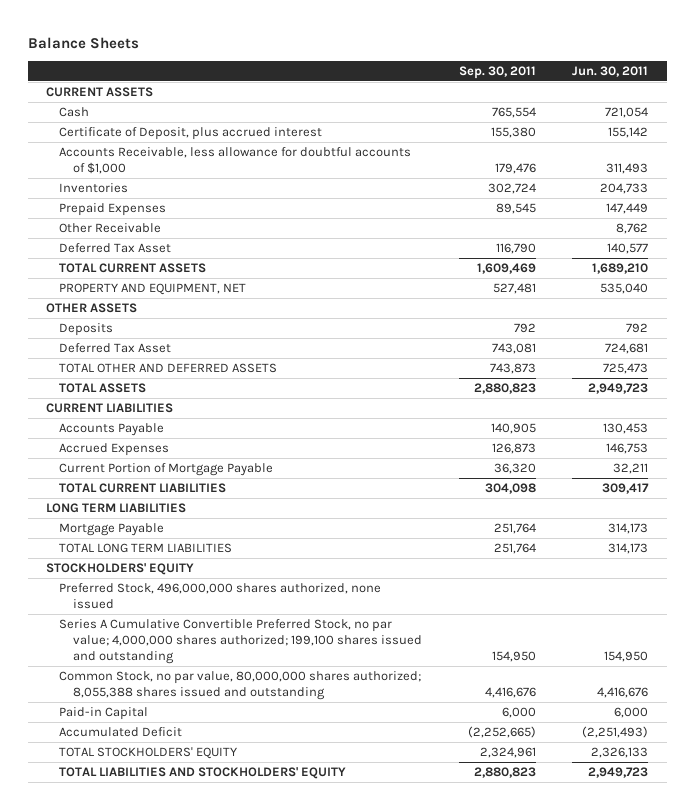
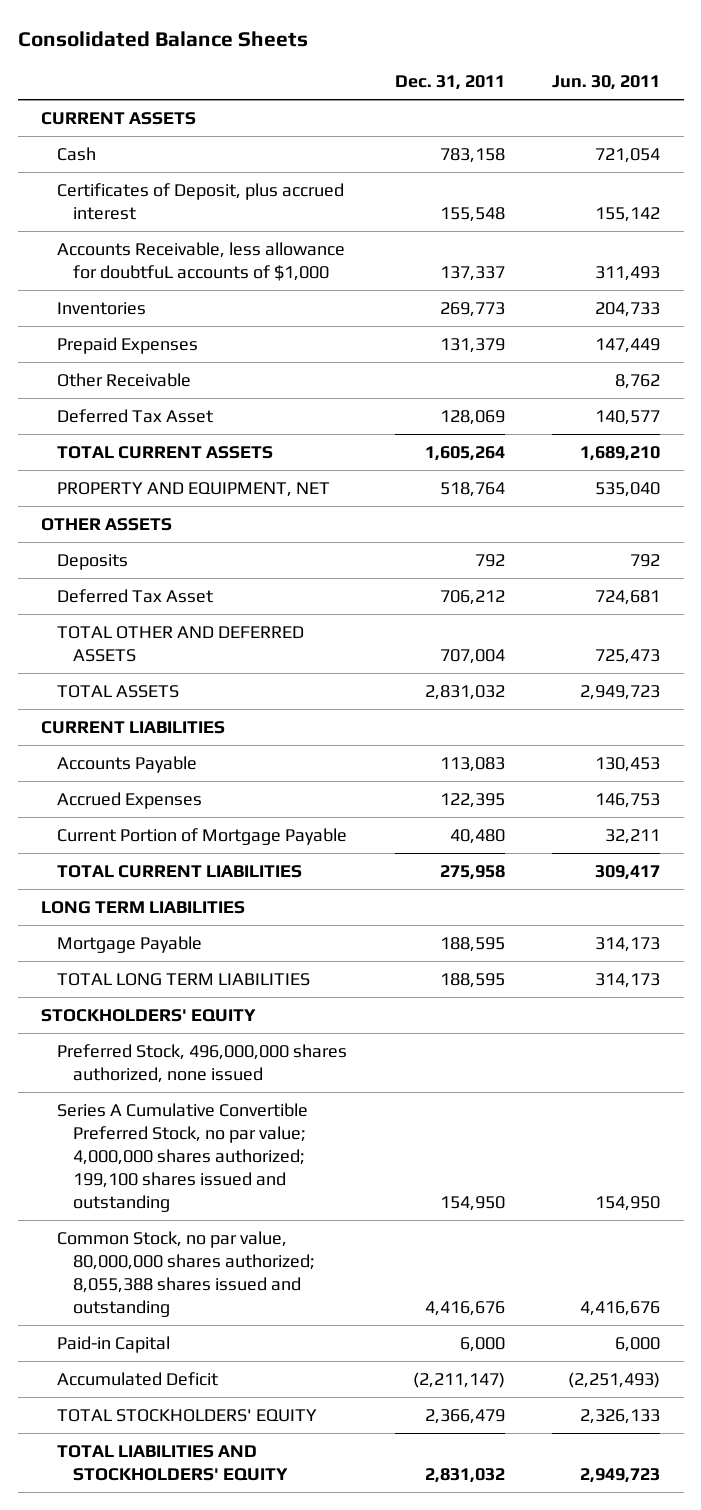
[27,37,139,50] Balance Sheets -> [17,30,308,47] Consolidated Balance Sheets
[458,66,536,80] Sep. 30, 2011 -> none
none -> [394,75,505,91] Dec. 31, 2011
[59,126,323,140] Certificate of Deposit, plus accrued interest -> [57,182,345,220] Certificates of Deposit, plus accrued interest
[59,146,412,175] Accounts Receivable, less allowance for doubtful accounts of $1,000 -> [57,241,346,281] Accounts Receivable, less allowance for doubtfuL accounts of $1,000

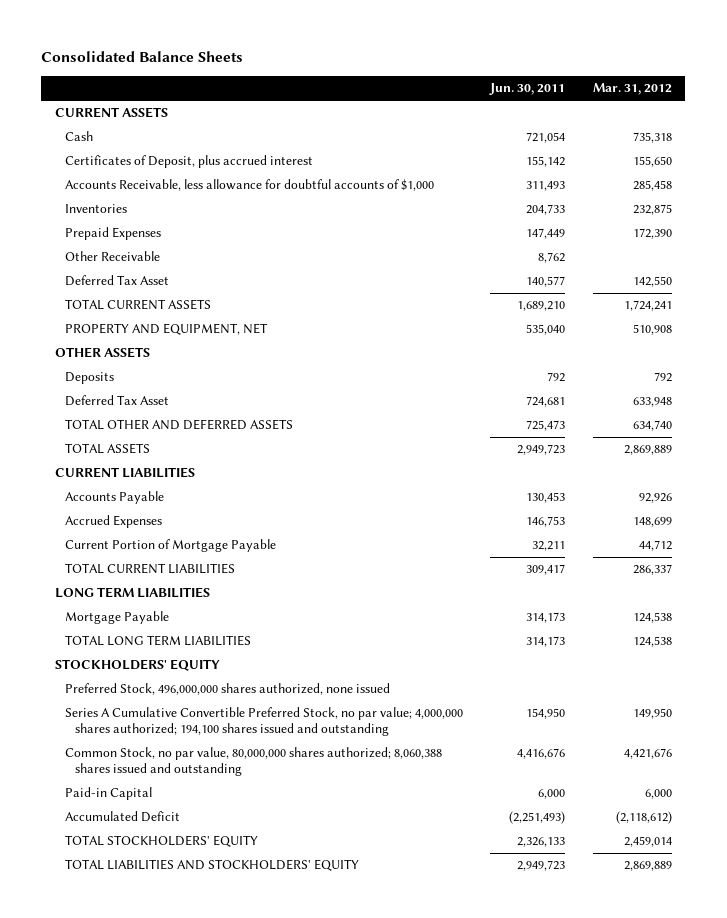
[394,75,505,91] Dec. 31, 2011 -> none
none -> [592,83,672,96] Mar. 31, 2012
[57,241,346,281] Accounts Receivable, less allowance for doubtfuL accounts of $1,000 -> [64,179,434,192] Accounts Receivable, less allowance for doubtful accounts of $1,000
[57,1102,309,1213] Series A Cumulative Convertible Preferred Stock, no par value; 4,000,000 shares authorized; 199,100 shares issued and outstanding -> [64,707,463,737] Series A Cumulative Convertible Preferred Stock, no par value; 4,000,000 shares authorized; 194,100 shares issued and outstanding
[57,1230,316,1318] Common Stock, no par value, 80,000,000 shares authorized; 8,055,388 shares issued and outstanding -> [64,747,442,777] Common Stock, no par value, 80,000,000 shares authorized; 8,060,388 shares issued and outstanding

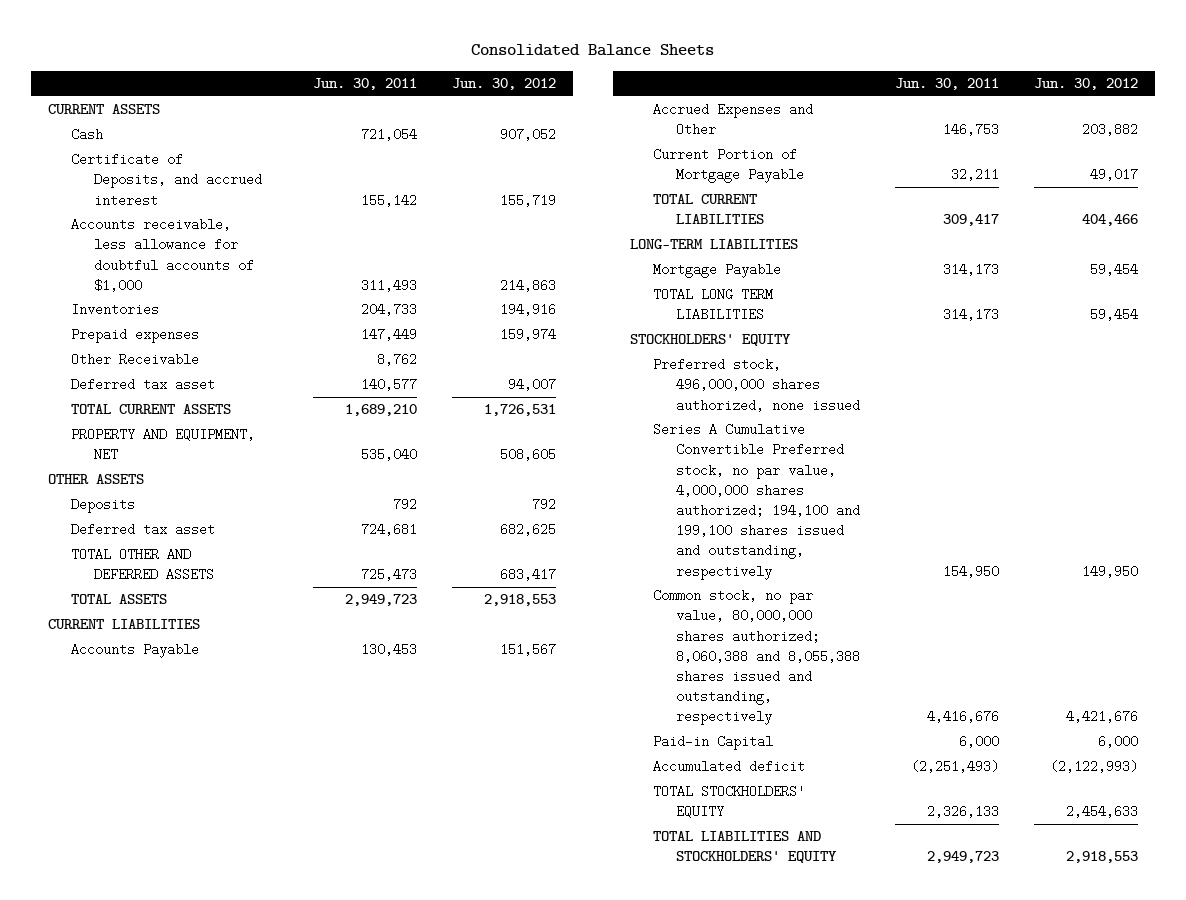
[592,83,672,96] Mar. 31, 2012 -> none
none -> [451,78,556,91] Jun. 30, 2012
[64,155,313,169] Certificates of Deposit, plus accrued interest -> [71,153,263,207] Certificate of Deposits, and accrued interest
[64,179,434,192] Accounts Receivable, less allowance for doubtful accounts of $1,000 -> [71,218,255,292] Accounts receivable, less allowance for doubtful accounts of $1,000
[64,227,161,241] Prepaid Expenses -> [71,328,200,344] Prepaid expenses
[64,275,169,287] Deferred Tax Asset -> [71,378,216,392] Deferred tax asset
[64,395,169,407] Deferred Tax Asset -> [71,523,216,537] Deferred tax asset
[64,515,162,529] Accrued Expenses -> [653,103,814,137] Accrued Expenses and Other
[54,587,210,599] LONG TERM LIABILITIES -> [630,239,799,250] LONG-TERM LIABILITIES
[64,683,390,696] Preferred Stock, 496,000,000 shares authorized, none issued -> [653,358,861,412] Preferred stock, 496,000,000 shares authorized, none issued
[64,707,463,737] Series A Cumulative Convertible Preferred Stock, no par value; 4,000,000 shares authorized; 194,100 shares issued and outstanding -> [653,423,861,580] Series A Cumulative Convertible Preferred stock, no par value, 4,000,000 shares authorized; 194,100 and 199,100 shares issued and outstanding, respectively
[64,747,442,777] Common Stock, no par value, 80,000,000 shares authorized; 8,060,388 shares issued and outstanding -> [653,589,861,726] Common stock, no par value, 80,000,000 shares authorized; 8,060,388 and 8,055,388 shares issued and outstanding, respectively
[64,811,180,823] Accumulated Deficit -> [653,760,806,774] Accumulated deficit

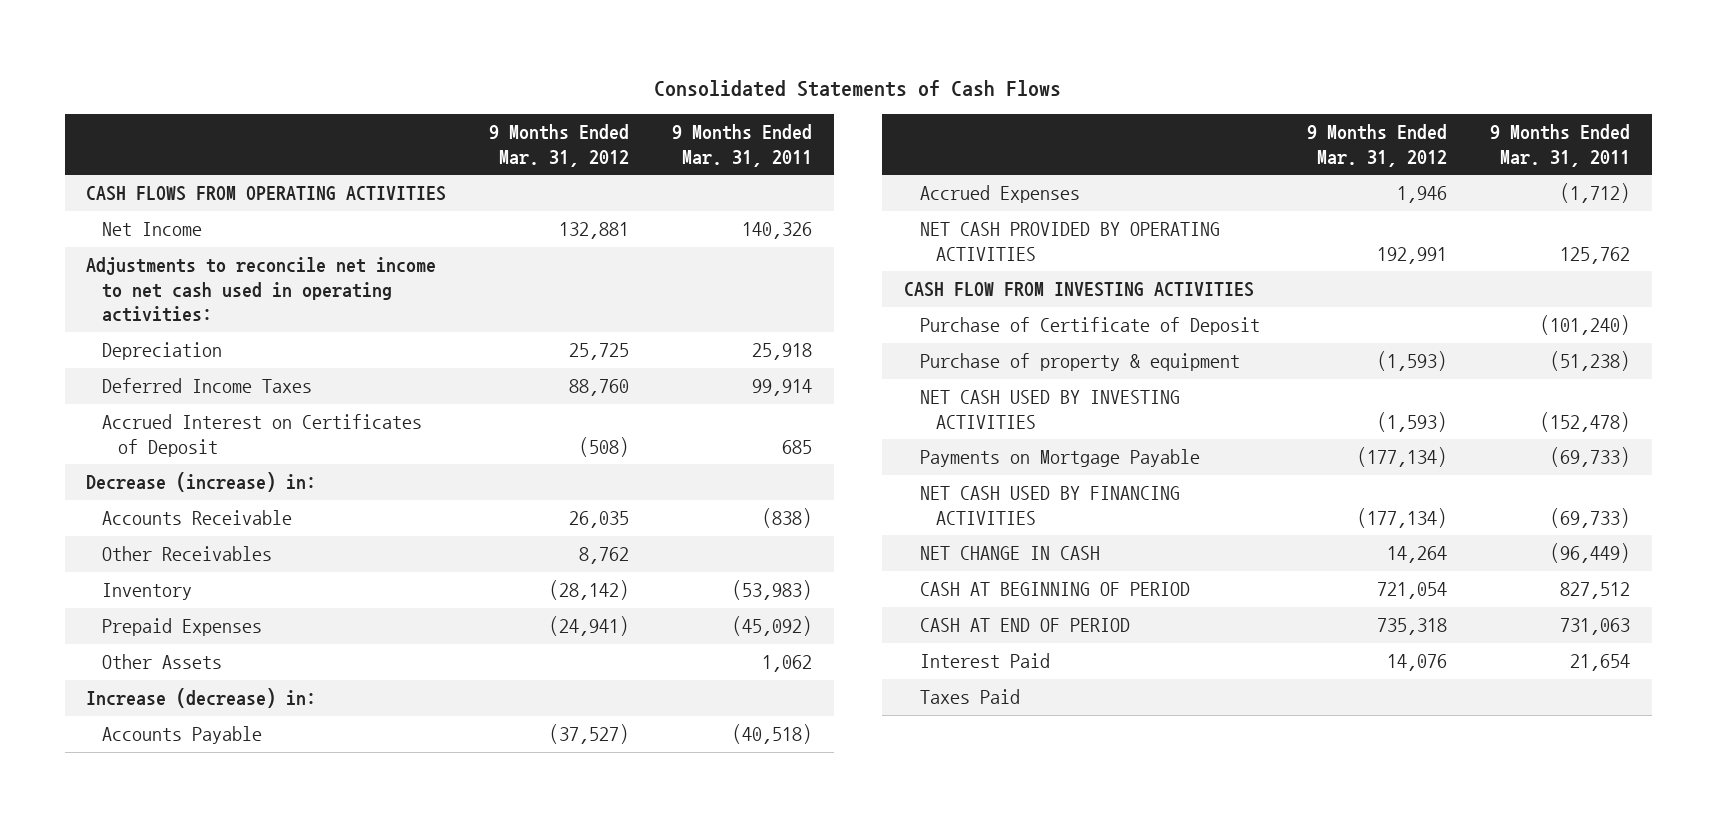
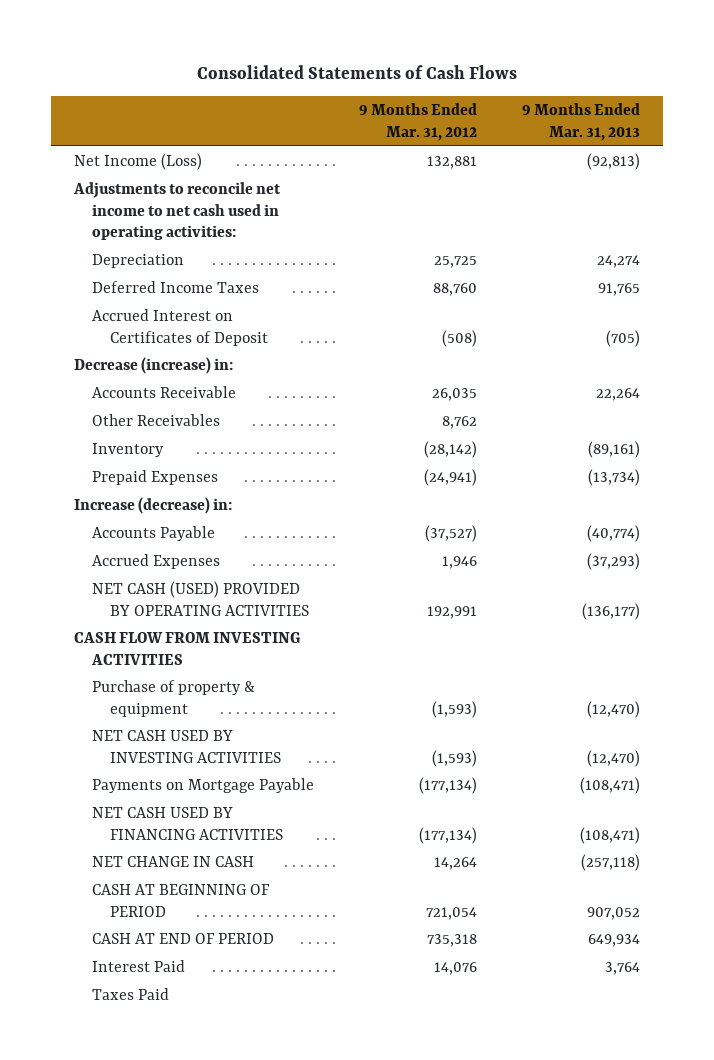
[672,124,813,167] 9 Months Ended Mar. 31, 2011 -> none
none -> [522,103,641,141] 9 Months Ended Mar. 31, 2013
[86,186,447,202] CASH FLOWS FROM OPERATING ACTIVITIES -> none
[102,222,203,237] Net Income -> [73,152,202,170] Net Income (Loss)
[102,654,223,670] Other Assets -> none
[919,222,1220,261] NET CASH PROVIDED BY OPERATING ACTIVITIES -> [91,580,309,616] NET CASH (USED) PROVIDED BY OPERATING ACTIVITIES
[919,317,1260,336] Purchase of Certificate of Deposit -> none

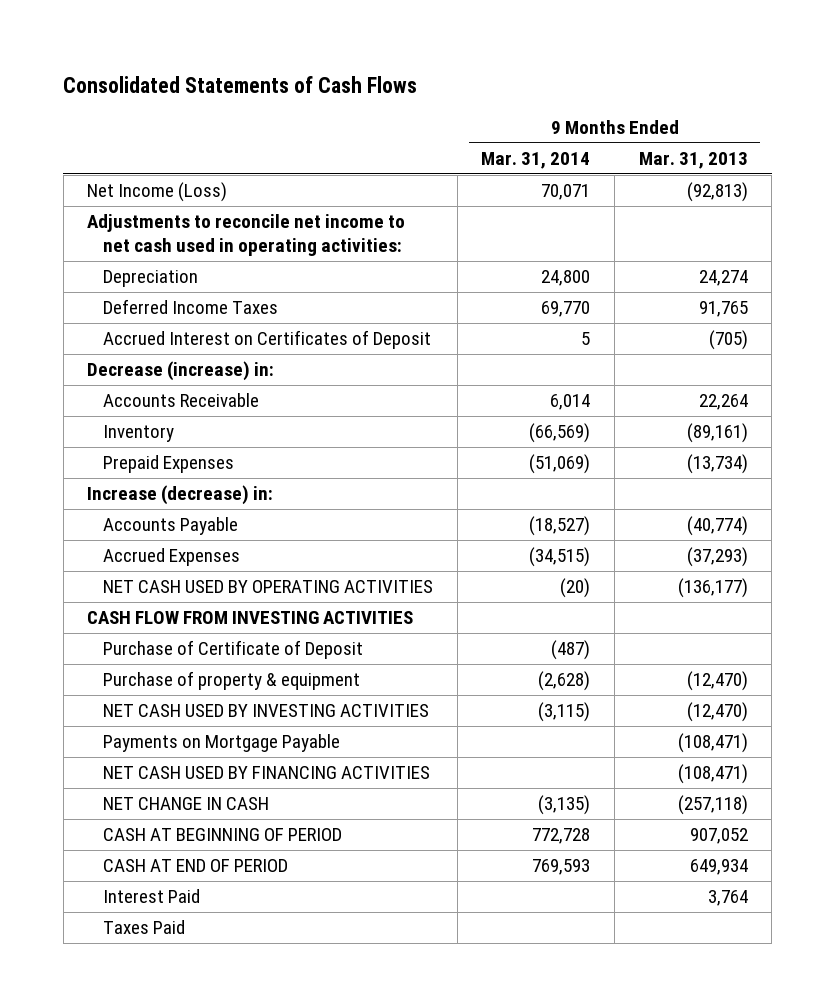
[358,103,477,141] 9 Months Ended Mar. 31, 2012 -> none
none -> [481,151,591,169] Mar. 31, 2014
[91,413,220,426] Other Receivables -> none
[91,580,309,616] NET CASH (USED) PROVIDED BY OPERATING ACTIVITIES -> [103,580,434,594] NET CASH USED BY OPERATING ACTIVITIES
none -> [103,640,364,660] Purchase of Certificate of Deposit

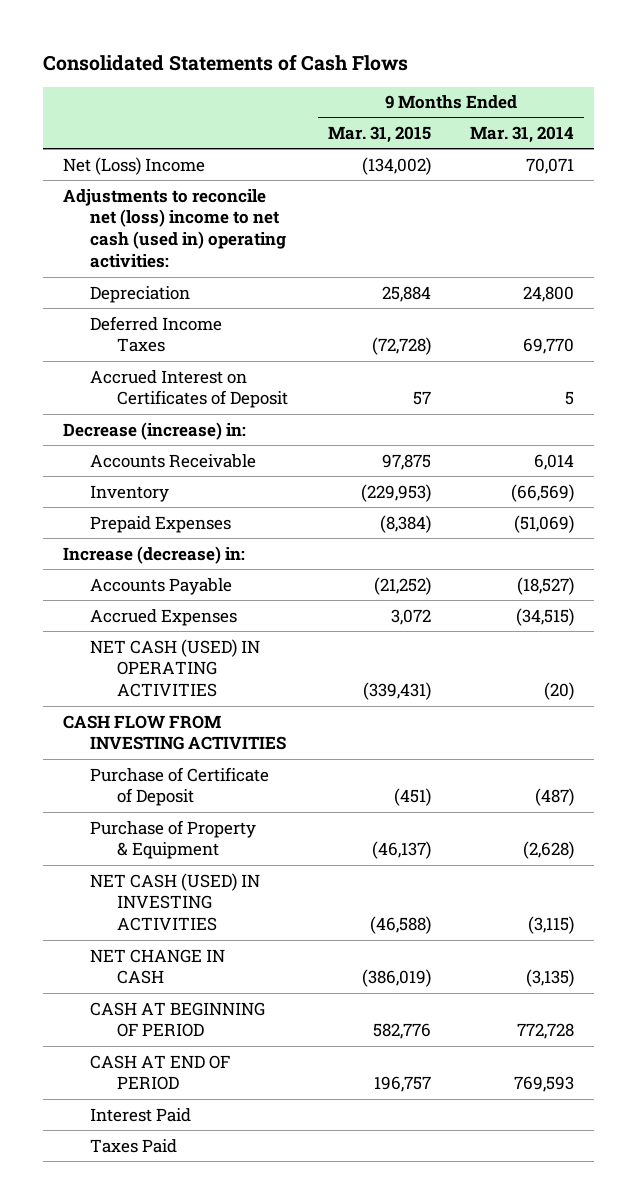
[638,151,748,169] Mar. 31, 2013 -> none
none -> [327,126,431,144] Mar. 31, 2015
[87,182,228,203] Net Income (Loss) -> [63,156,206,175] Net (Loss) Income
[87,214,406,257] Adjustments to reconcile net income to net cash used in operating activities: -> [63,188,287,269] Adjustments to reconcile net (loss) income to net cash (used in) operating activities:
[103,580,434,594] NET CASH USED BY OPERATING ACTIVITIES -> [90,638,261,698] NET CASH (USED) IN OPERATING ACTIVITIES
[103,734,341,753] Payments on Mortgage Payable -> none
[103,766,431,780] NET CASH USED BY FINANCING ACTIVITIES -> none
[103,671,361,691] Purchase of property & equipment -> [90,819,257,860] Purchase of Property & Equipment
[103,704,430,718] NET CASH USED BY INVESTING ACTIVITIES -> [90,872,261,932] NET CASH (USED) IN INVESTING ACTIVITIES

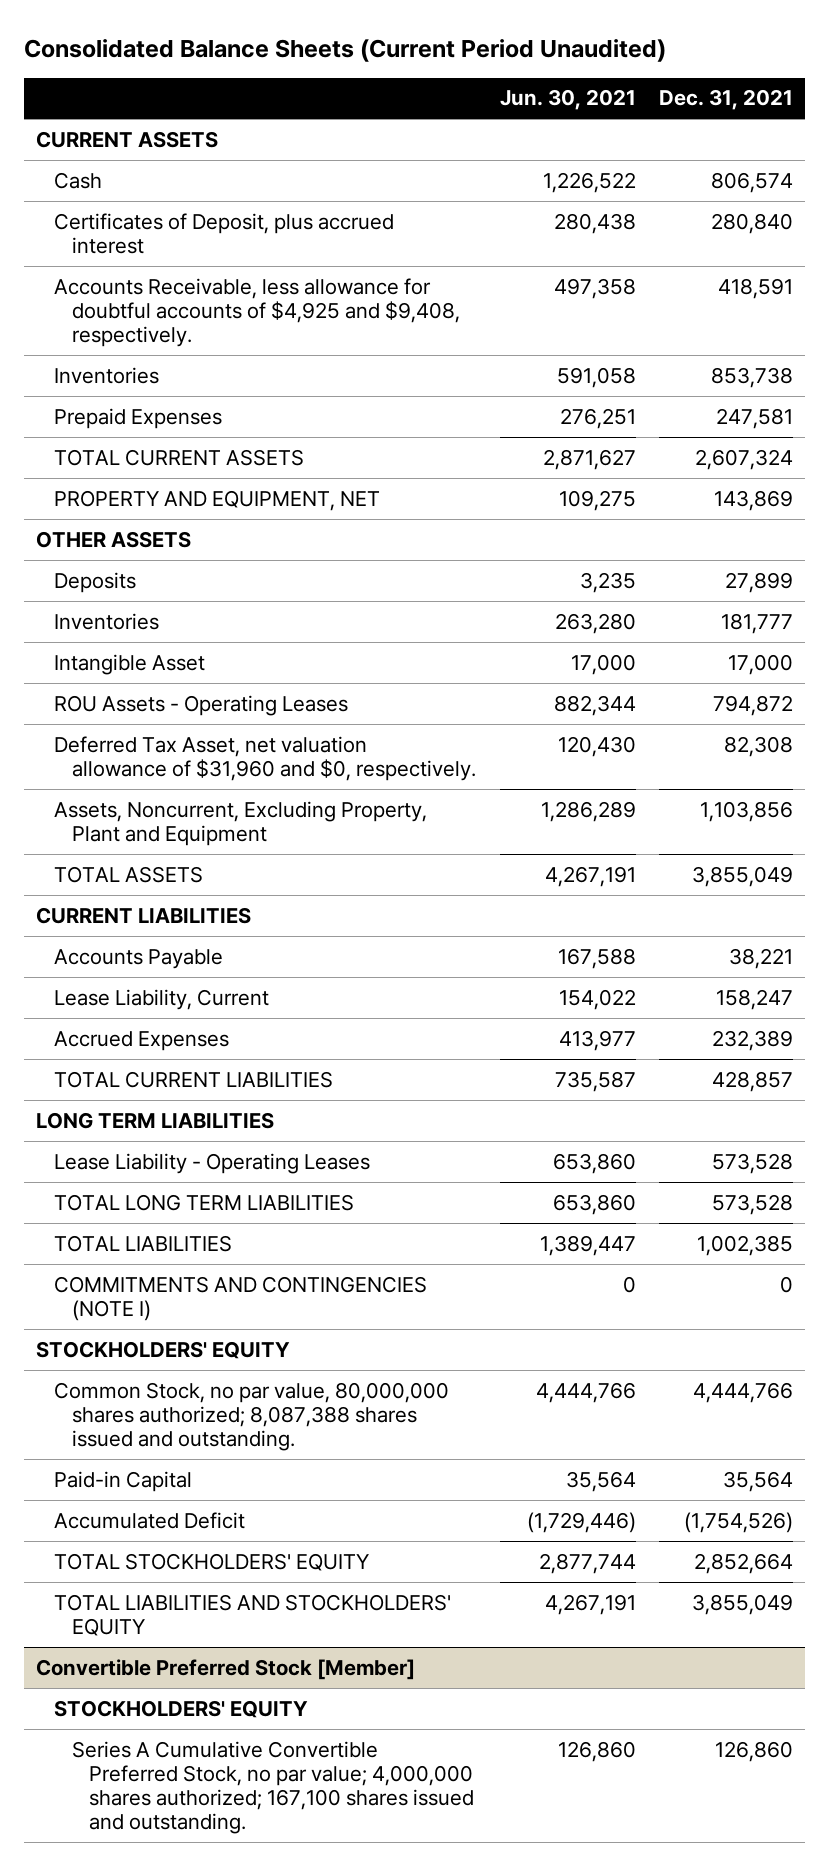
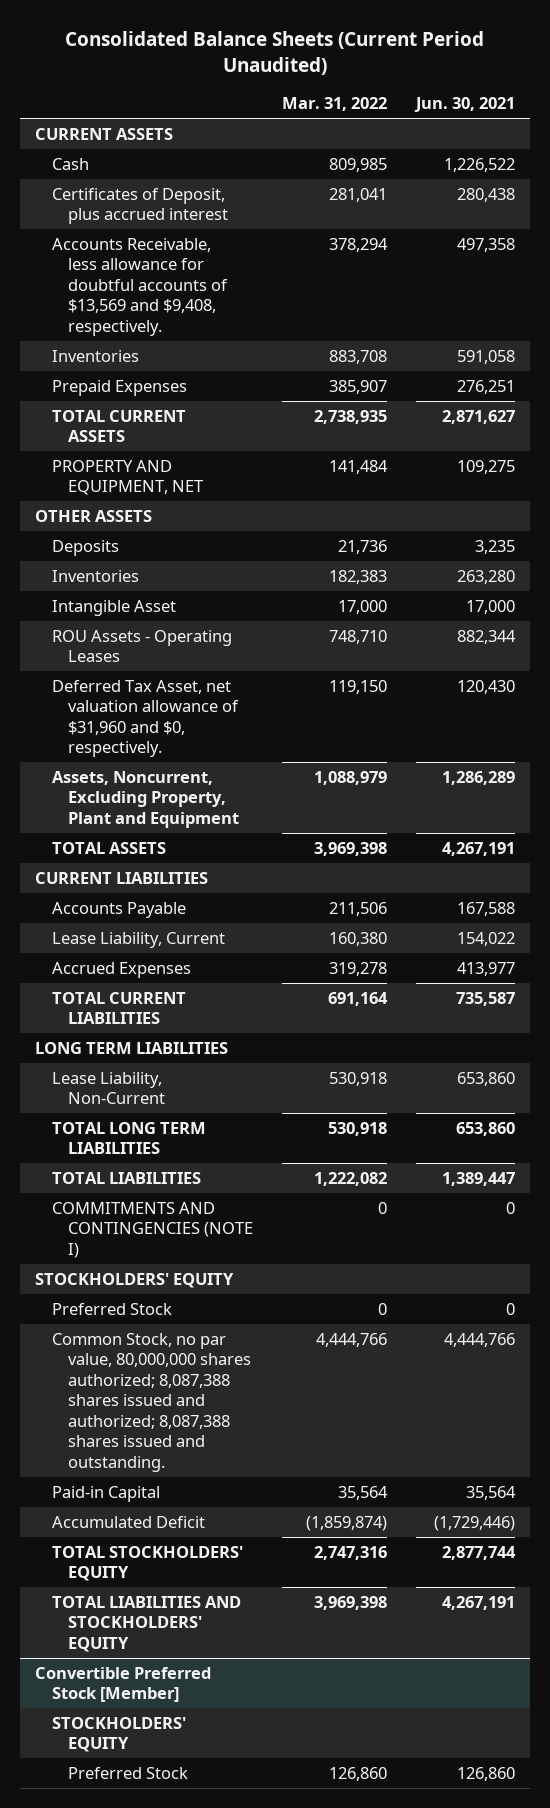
[659,89,794,111] Dec. 31, 2021 -> none
none -> [282,97,388,112] Mar. 31, 2022
[53,277,460,348] Accounts Receivable, less allowance for doubtful accounts of $4,925 and $9,408, respectively. -> [51,237,229,336] Accounts Receivable, less allowance for doubtful accounts of $13,569 and $9,408, respectively.
[53,1152,370,1174] Lease Liability - Operating Leases -> [51,1071,166,1105] Lease Liability, Non-Current
none -> [51,1302,172,1315] Preferred Stock
[53,1381,449,1452] Common Stock, no par value, 80,000,000 shares authorized; 8,087,388 shares issued and outstanding. -> [51,1332,252,1472] Common Stock, no par value, 80,000,000 shares authorized; 8,087,388 shares issued and authorized; 8,087,388 shares issued and outstanding.
[71,1740,475,1835] Series A Cumulative Convertible Preferred Stock, no par value; 4,000,000 shares authorized; 167,100 shares issued and outstanding. -> [68,1766,189,1779] Preferred Stock

